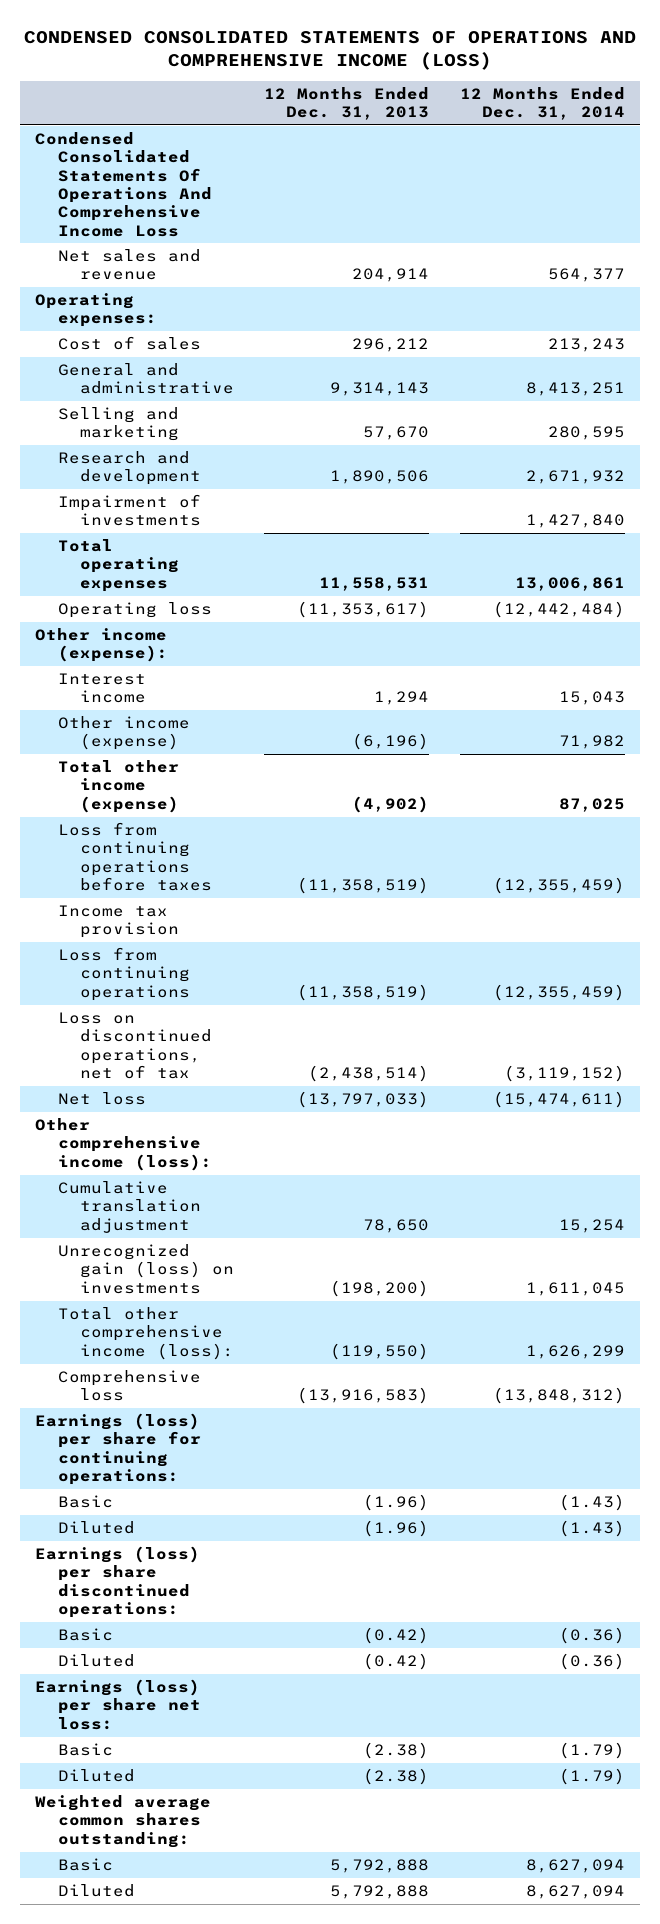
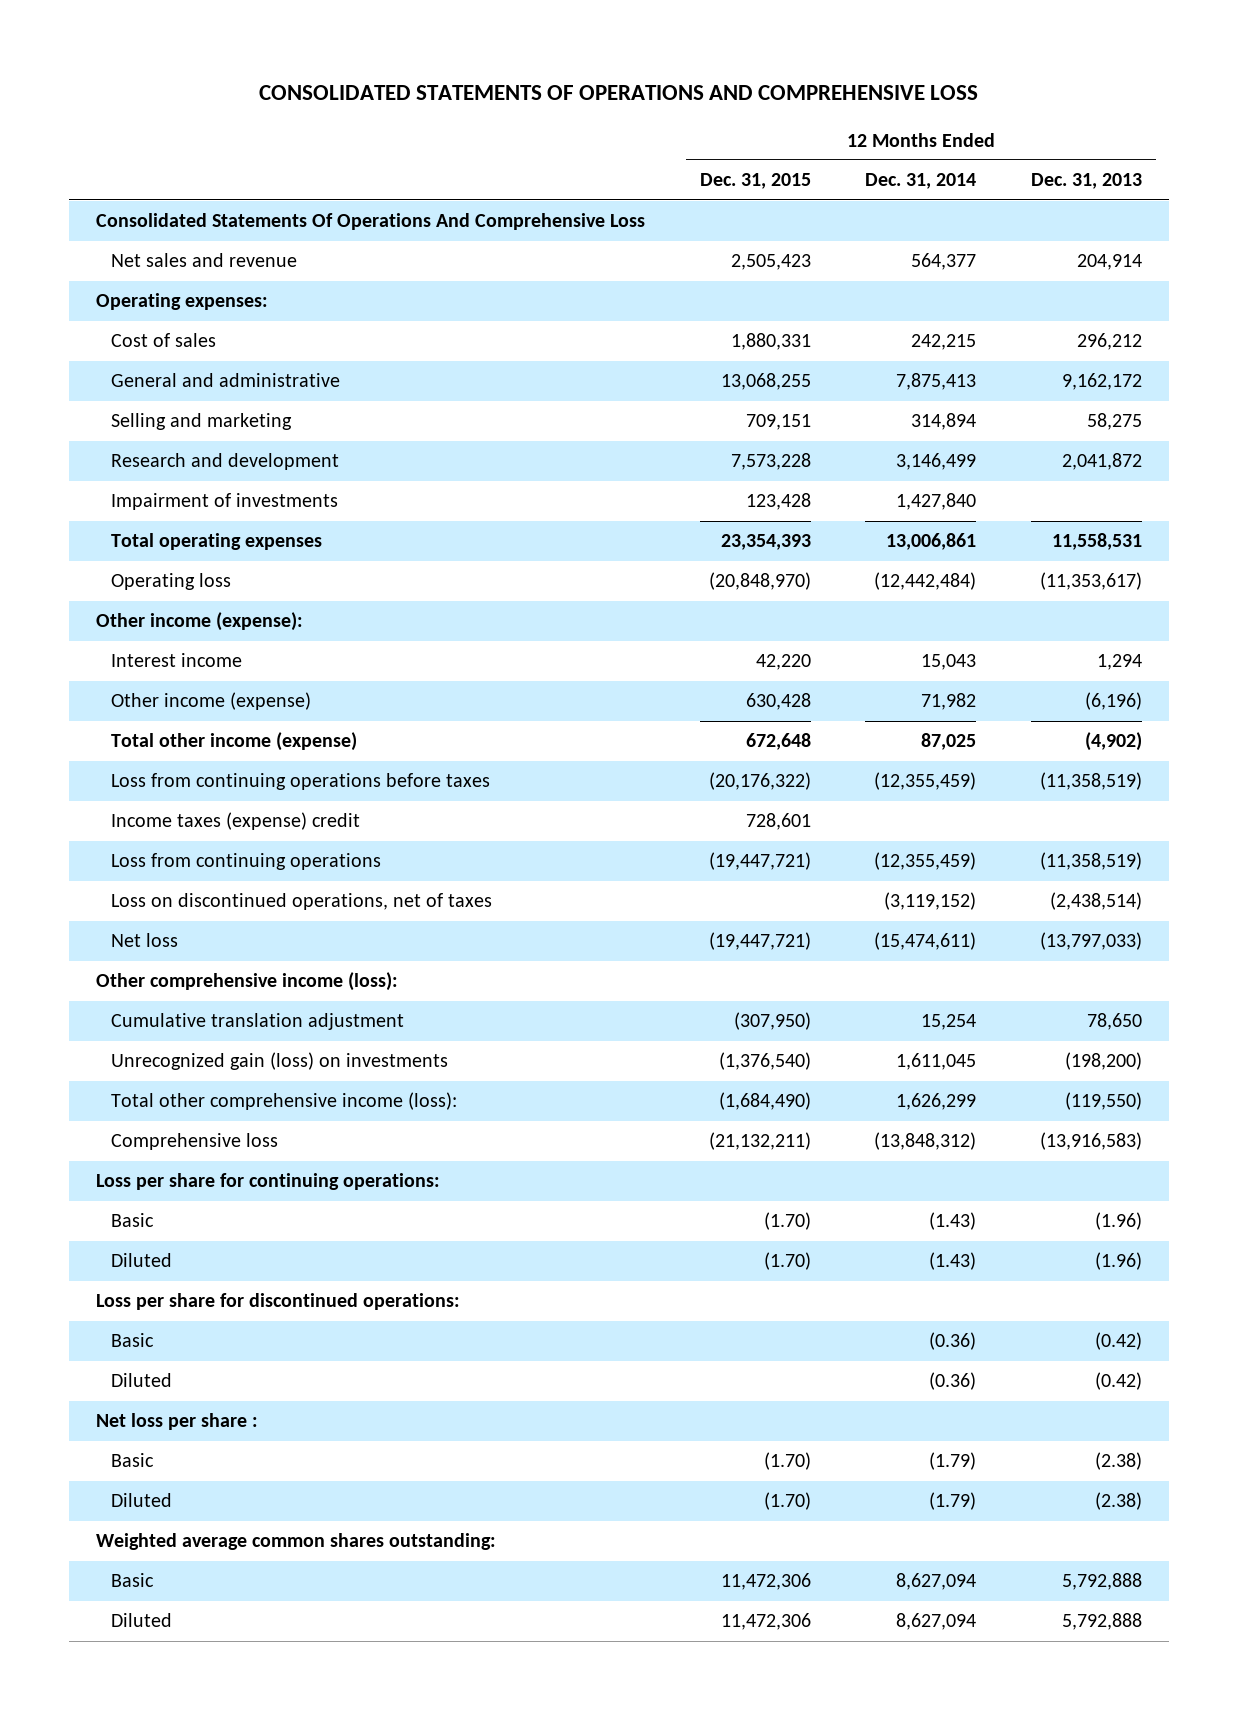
[23,30,636,70] CONDENSED CONSOLIDATED STATEMENTS OF OPERATIONS AND COMPREHENSIVE INCOME (LOSS) -> [259,85,979,101] CONSOLIDATED STATEMENTS OF OPERATIONS AND COMPREHENSIVE LOSS
none -> [699,173,811,190] Dec. 31, 2015
[35,132,212,237] Condensed Consolidated Statements Of Operations And Comprehensive Income Loss -> [96,213,646,231] Consolidated Statements Of Operations And Comprehensive Loss
[547,338,625,353] 213,243 -> [911,334,977,351] 242,215
[330,382,430,397] 9,314,143 -> [1062,373,1143,391] 9,162,172
[525,382,625,397] 8,413,251 -> [896,373,977,391] 7,875,413
[363,426,430,441] 57,670 -> [1087,413,1143,431] 58,275
[547,426,625,441] 280,595 -> [911,413,977,431] 314,894
[330,470,430,485] 1,890,506 -> [1062,453,1143,471] 2,041,872
[525,470,625,485] 2,671,932 -> [896,453,977,471] 3,146,499
[57,905,179,939] Income tax provision -> [110,812,360,831] Income taxes (expense) credit
[57,1012,212,1080] Loss on discontinued operations, net of tax -> [110,893,492,911] Loss on discontinued operations, net of taxes
[35,1413,201,1486] Earnings (loss) per share for continuing operations: -> [96,1173,441,1191] Loss per share for continuing operations:
[35,1546,201,1619] Earnings (loss) per share discontinued operations: -> [96,1293,461,1311] Loss per share for discontinued operations:
[35,1679,201,1730] Earnings (loss) per share net loss: -> [96,1413,259,1431] Net loss per share :

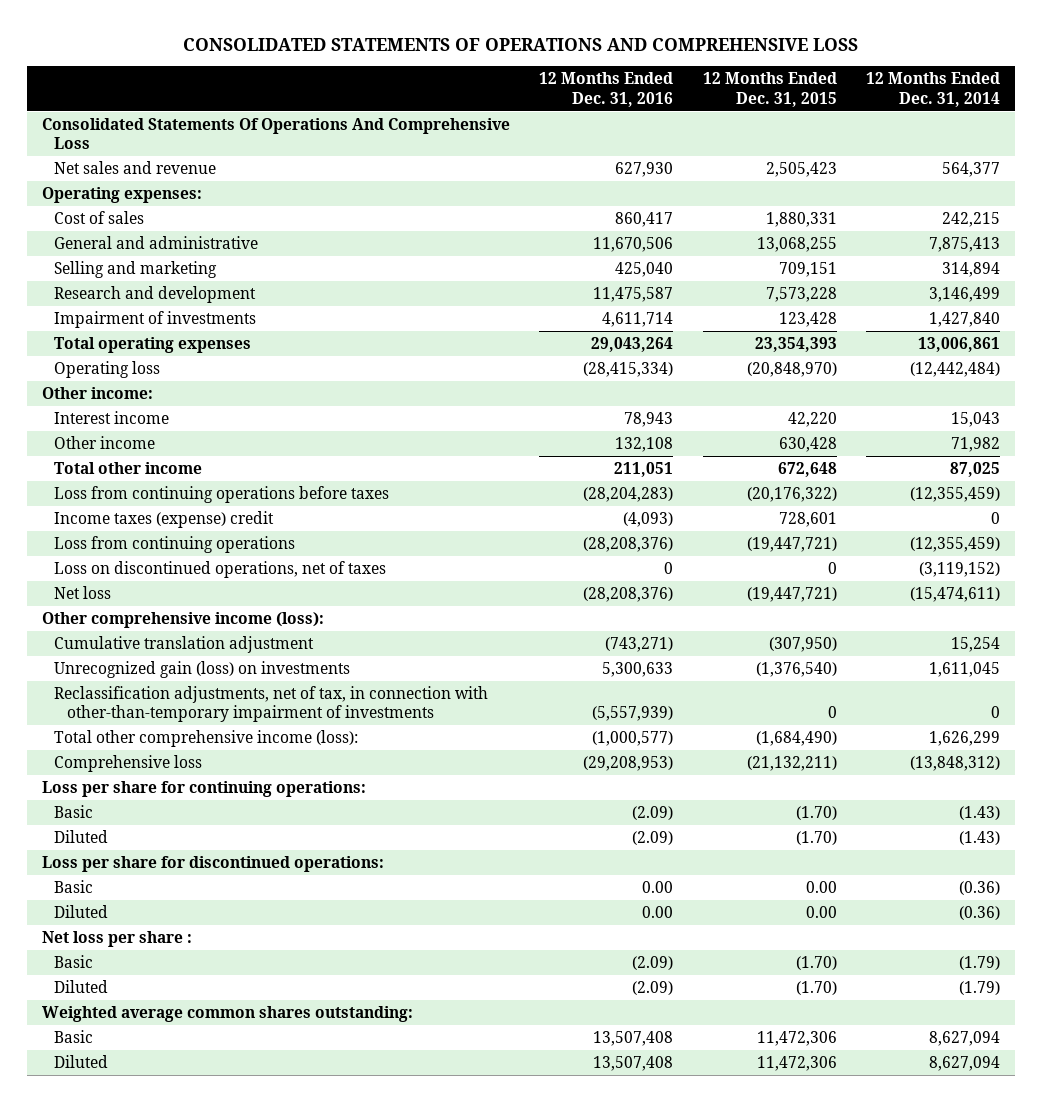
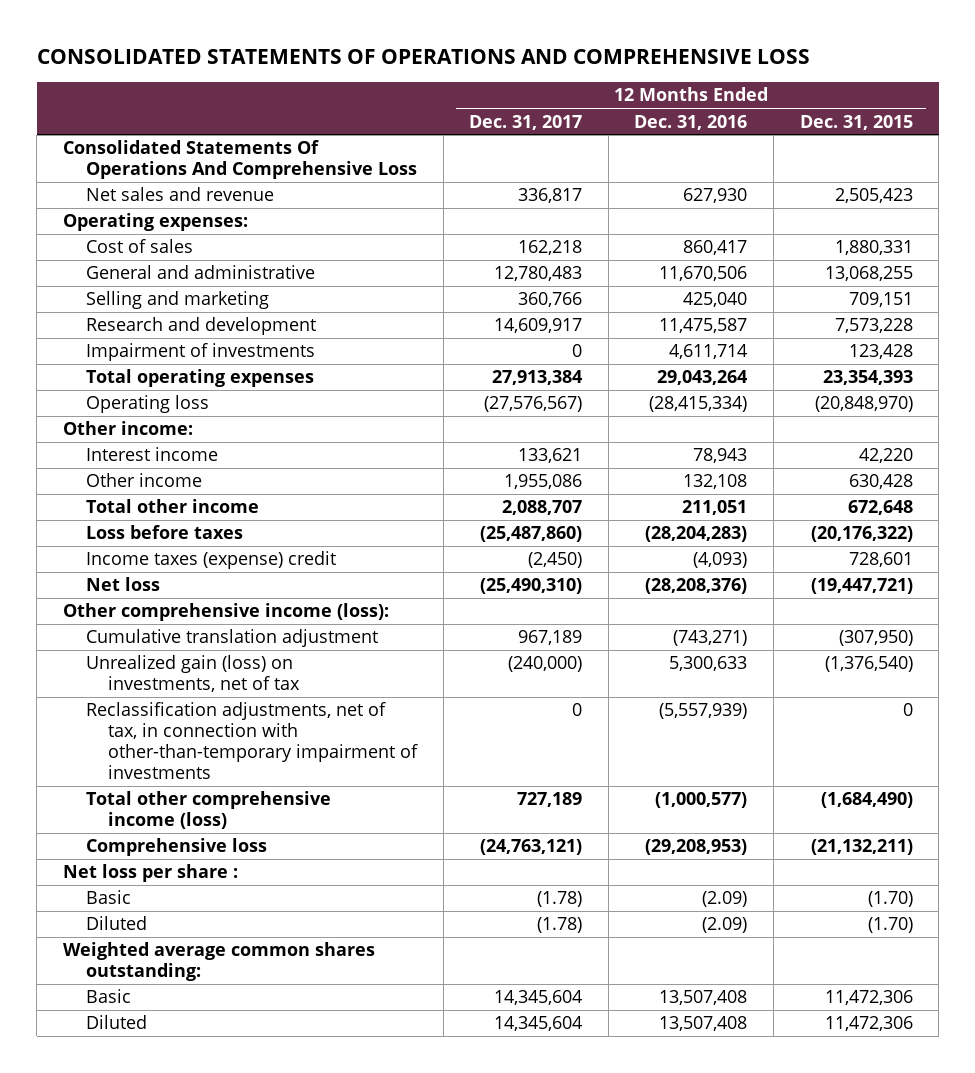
[866,72,1001,107] 12 Months Ended Dec. 31, 2014 -> none
none -> [469,114,583,130] Dec. 31, 2017
[54,485,390,503] Loss from continuing operations before taxes -> [85,525,243,540] Loss before taxes
[54,535,296,553] Loss from continuing operations -> none
[54,560,387,578] Loss on discontinued operations, net of taxes -> none
[54,660,351,678] Unrecognized gain (loss) on investments -> [85,655,301,693] Unrealized gain (loss) on investments, net of tax
[54,729,359,747] Total other comprehensive income (loss): -> [85,791,331,830] Total other comprehensive income (loss)
[41,780,366,797] Loss per share for continuing operations: -> none
[54,804,94,818] Basic -> none
[54,829,109,843] Diluted -> none
[41,855,384,872] Loss per share for discontinued operations: -> none
[54,879,94,893] Basic -> none
[54,904,109,918] Diluted -> none

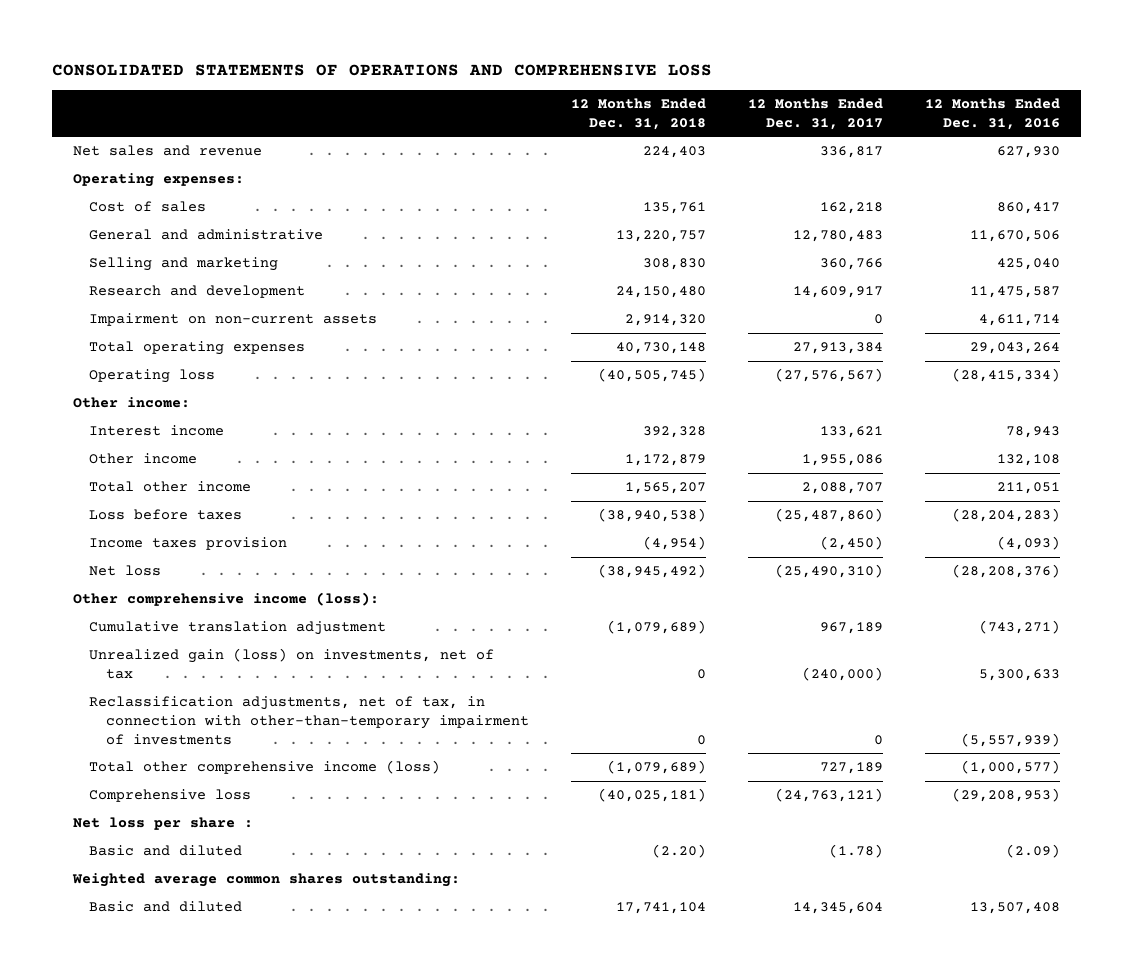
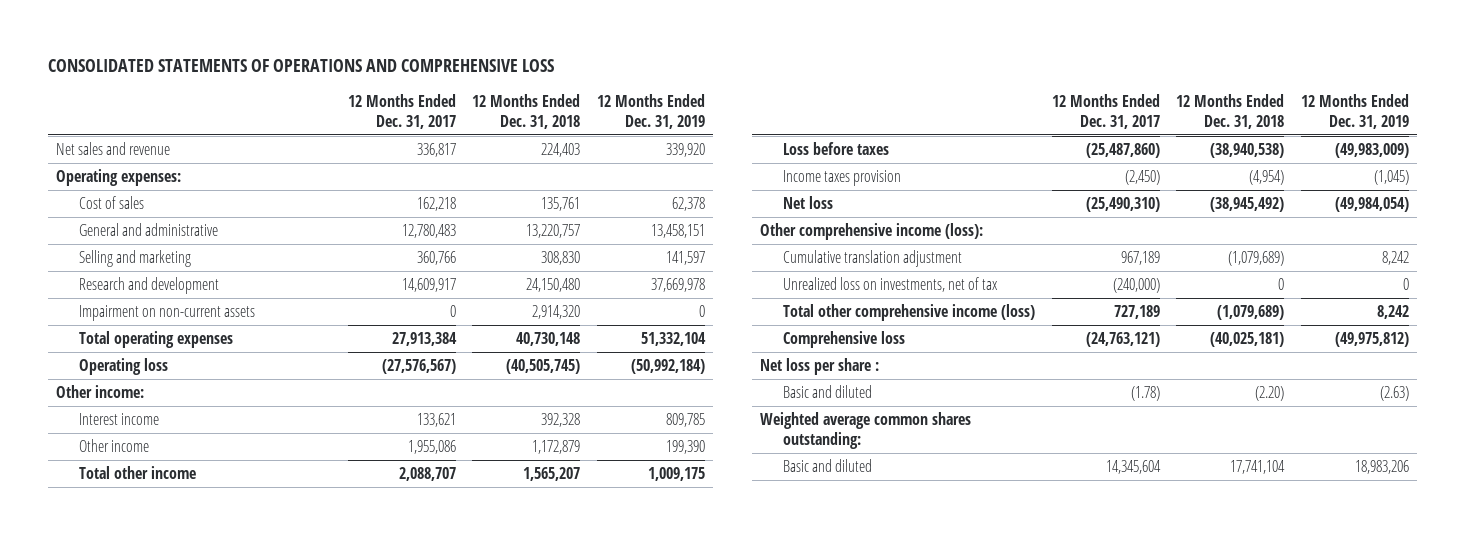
[924,98,1060,131] 12 Months Ended Dec. 31, 2016 -> none
none -> [596,94,705,129] 12 Months Ended Dec. 31, 2019
[89,696,529,745] Reclassification adjustments, net of tax, in connection with other-than-temporary impairment of investments -> none
[89,648,495,680] Unrealized gain (loss) on investments, net of tax -> [783,277,999,293] Unrealized loss on investments, net of tax

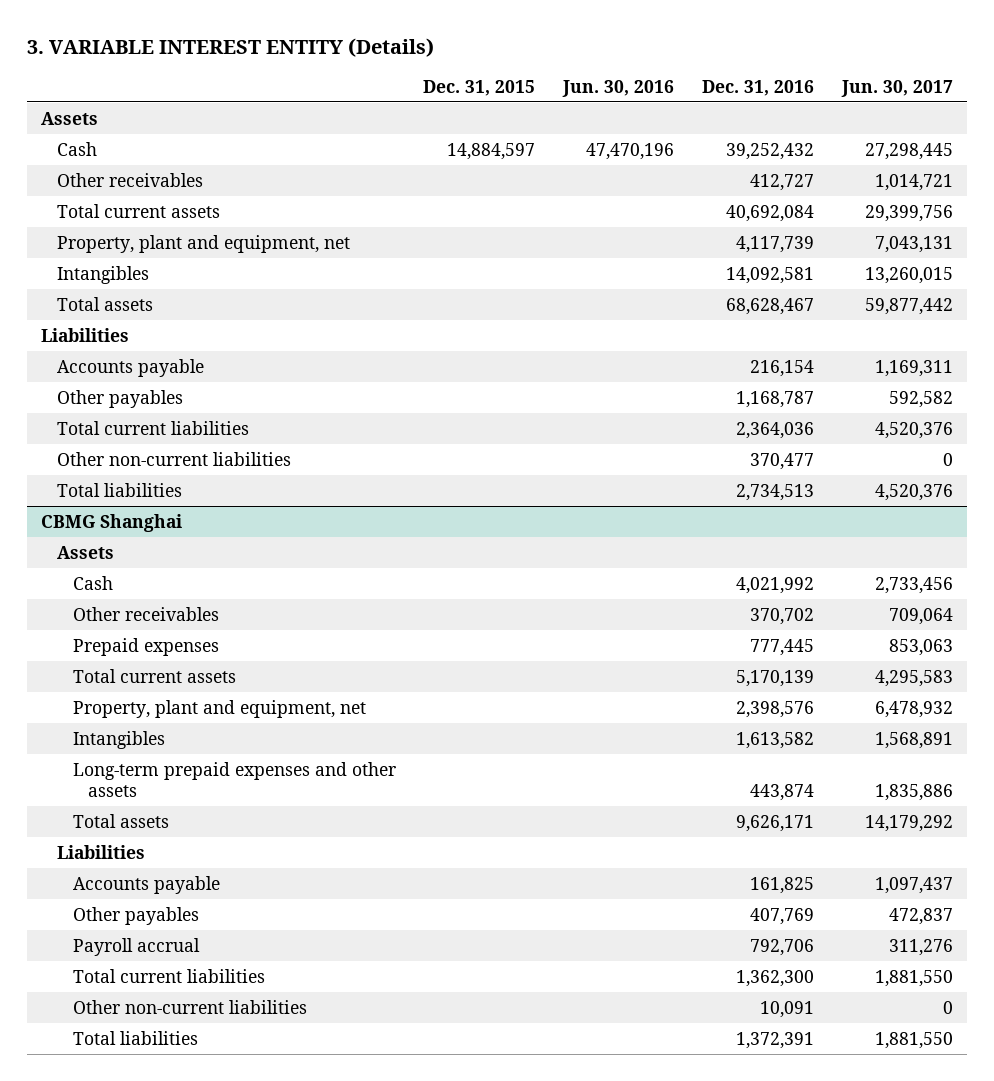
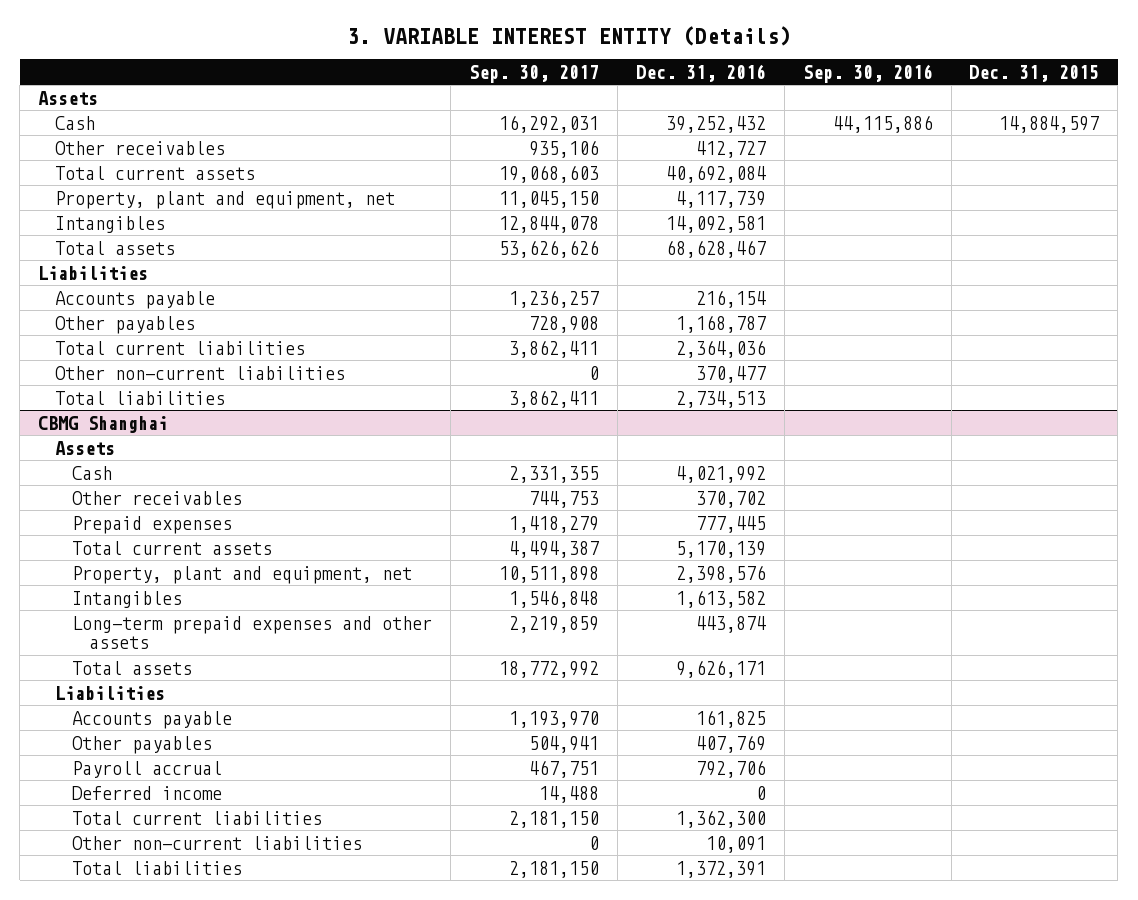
[562,79,675,97] Jun. 30, 2016 -> none
[841,79,954,97] Jun. 30, 2017 -> none
none -> [469,64,600,83] Sep. 30, 2017
none -> [802,63,933,83] Sep. 30, 2016
none -> [72,785,223,800] Deferred income

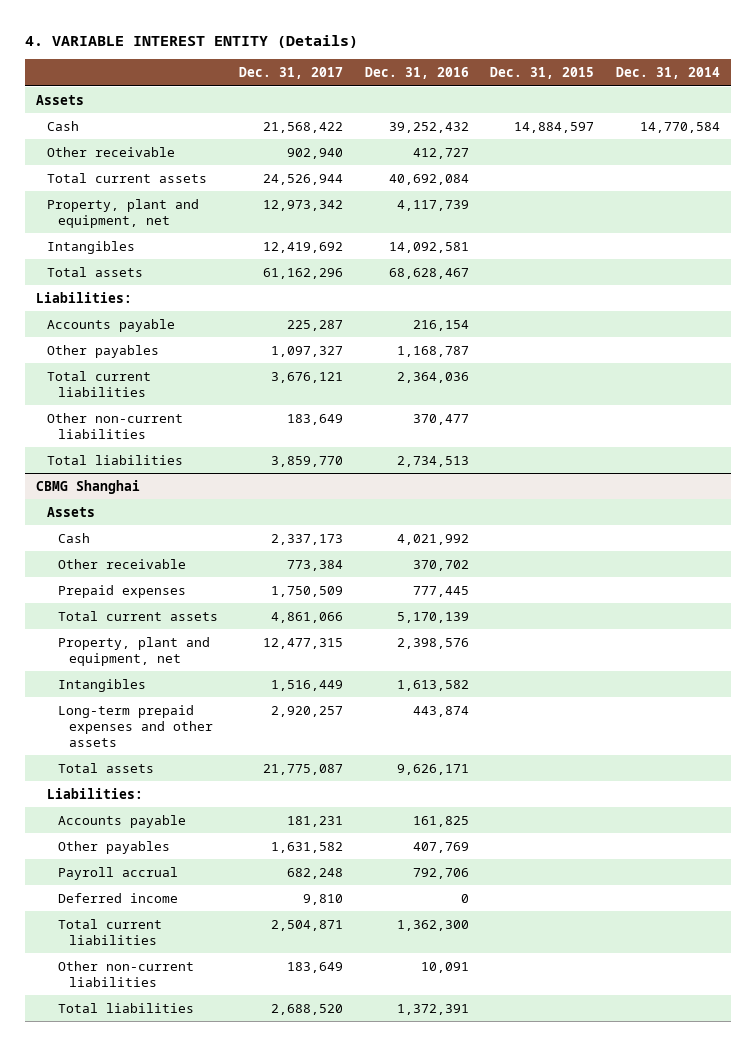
[346,25,791,46] 3. VARIABLE INTEREST ENTITY (Details) -> [25,34,359,48] 4. VARIABLE INTEREST ENTITY (Details)
[469,64,600,83] Sep. 30, 2017 -> none
[802,63,933,83] Sep. 30, 2016 -> none
none -> [239,67,344,80] Dec. 31, 2017
none -> [615,67,720,80] Dec. 31, 2014
[55,140,226,155] Other receivables -> [47,146,176,157] Other receivable
[38,265,149,280] Liabilities -> [36,291,133,303] Liabilities:
[72,490,243,505] Other receivables -> [57,558,186,569] Other receivable
[55,685,166,700] Liabilities -> [47,787,144,799] Liabilities:

